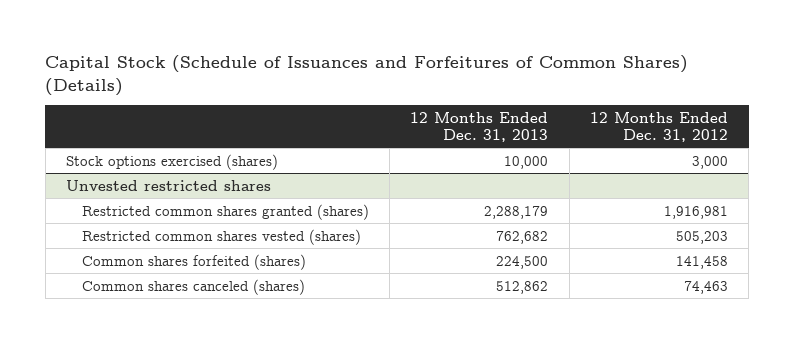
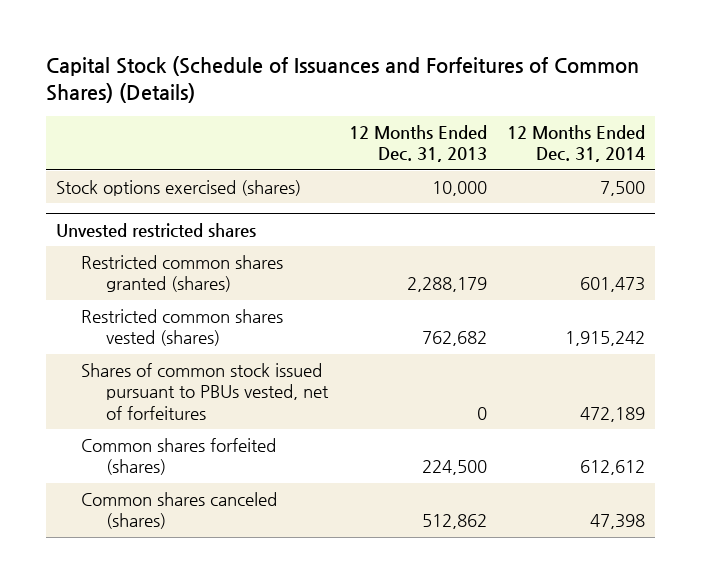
[589,111,728,142] 12 Months Ended Dec. 31, 2012 -> none
none -> [507,125,646,163] 12 Months Ended Dec. 31, 2014
none -> [81,363,330,420] Shares of common stock issued pursuant to PBUs vested, net of forfeitures

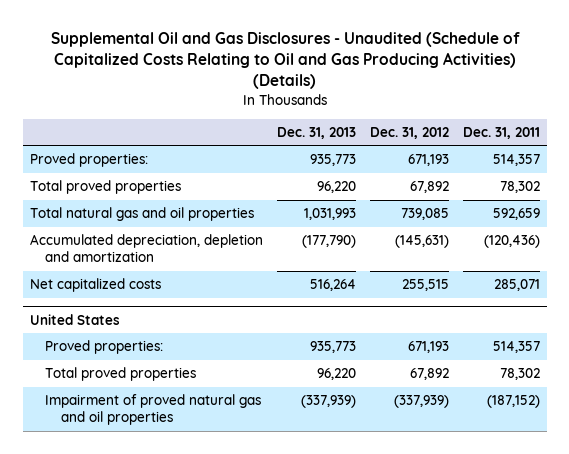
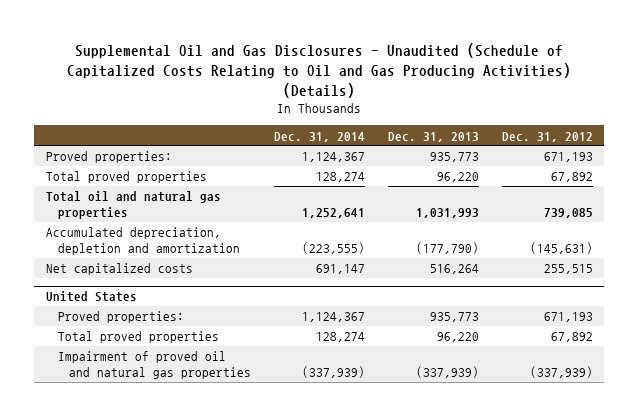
[462,126,540,139] Dec. 31, 2011 -> none
none -> [274,131,366,142] Dec. 31, 2014
[29,207,254,222] Total natural gas and oil properties -> [45,191,221,220] Total oil and natural gas properties
[45,394,262,426] Impairment of proved natural gas and oil properties -> [57,351,252,380] Impairment of proved oil and natural gas properties

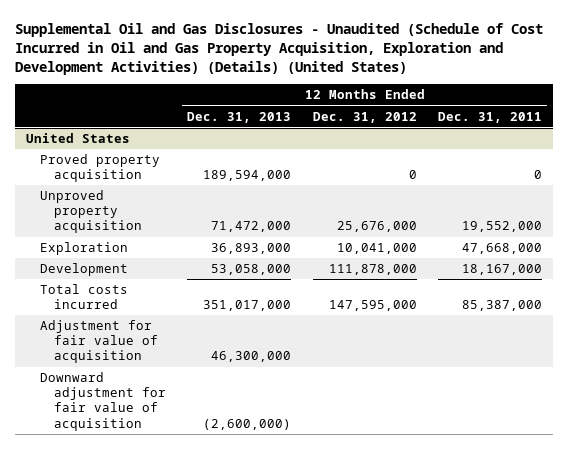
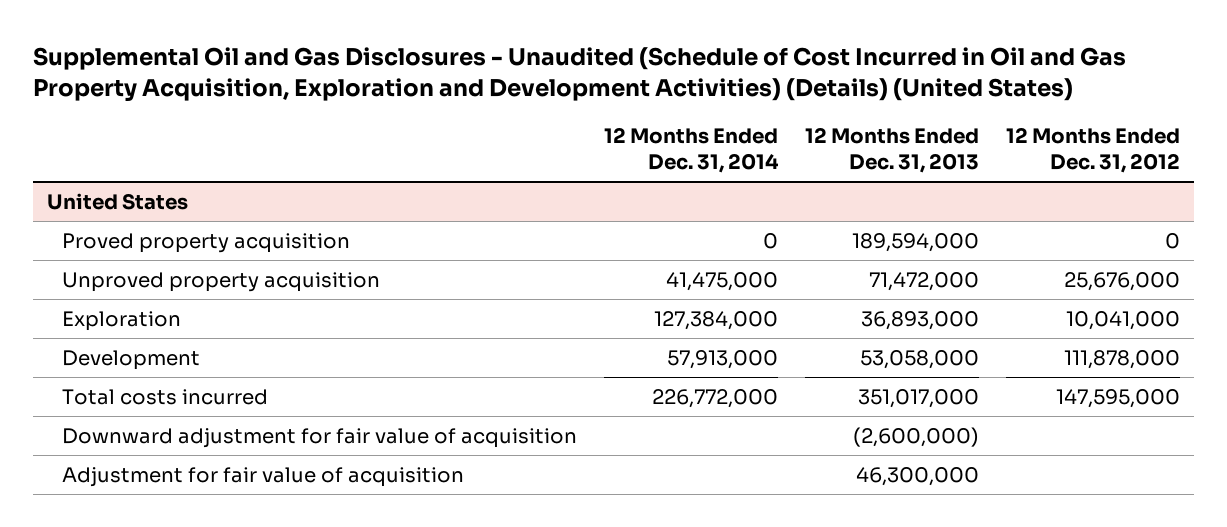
[437,111,542,123] Dec. 31, 2011 -> none
none -> [604,126,780,173] 12 Months Ended Dec. 31, 2014
[39,320,158,364] Adjustment for fair value of acquisition -> [62,466,465,487] Adjustment for fair value of acquisition

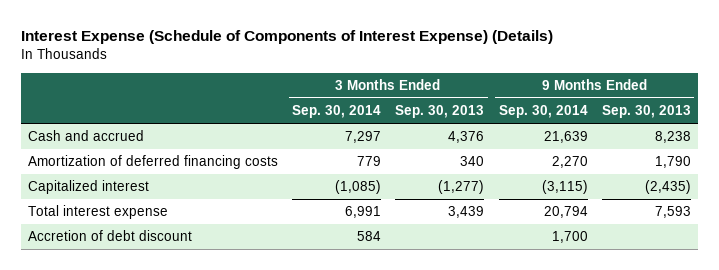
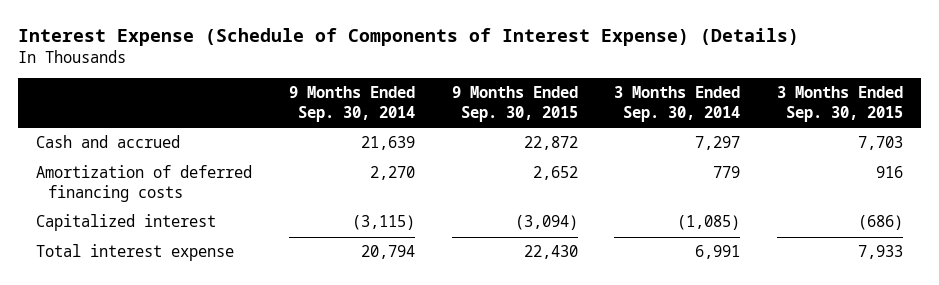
[395,104,485,118] Sep. 30, 2013 -> none
[601,104,691,118] Sep. 30, 2013 -> none
none -> [451,86,578,123] 9 Months Ended Sep. 30, 2015
none -> [777,86,904,123] 3 Months Ended Sep. 30, 2015
[27,230,192,242] Accretion of debt discount -> none

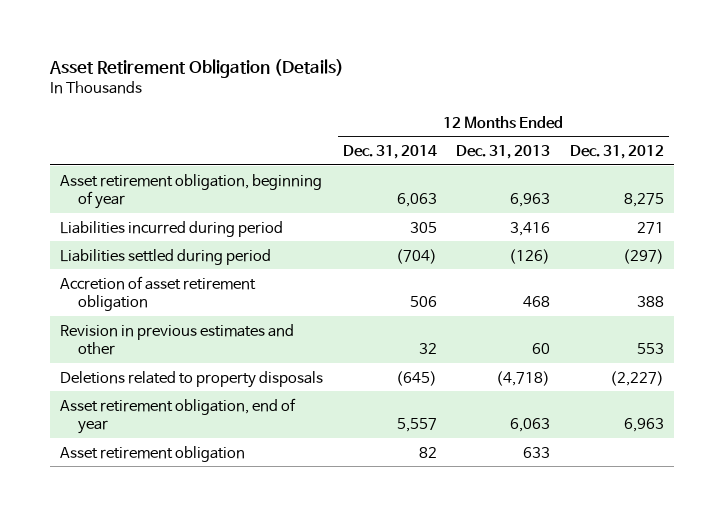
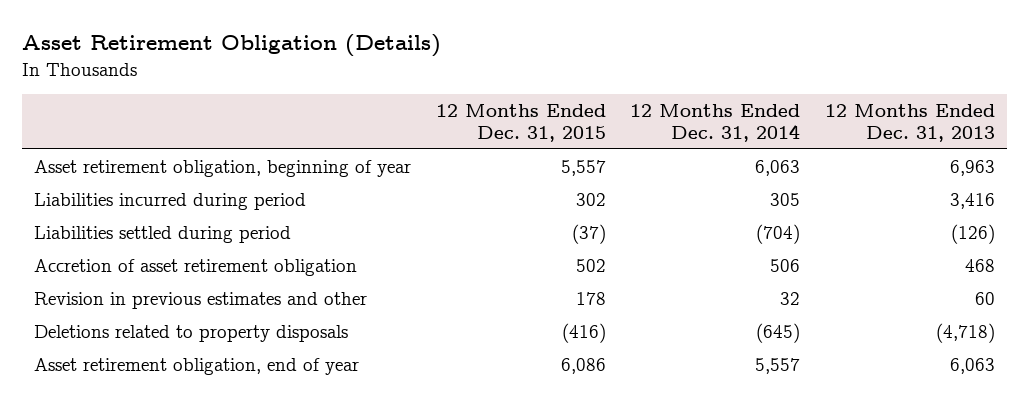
[570,144,665,159] Dec. 31, 2012 -> none
none -> [435,104,606,142] 12 Months Ended Dec. 31, 2015
[59,445,245,462] Asset retirement obligation -> none

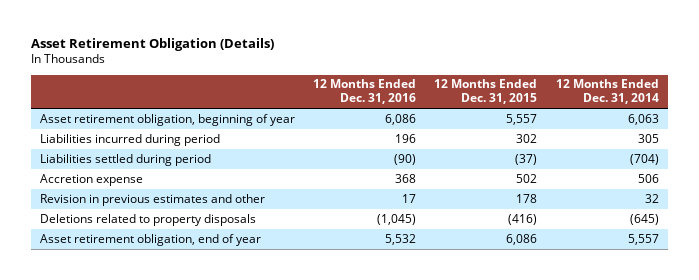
[825,104,996,142] 12 Months Ended Dec. 31, 2013 -> none
none -> [313,79,417,105] 12 Months Ended Dec. 31, 2016
[33,258,357,276] Accretion of asset retirement obligation -> [39,173,143,186] Accretion expense

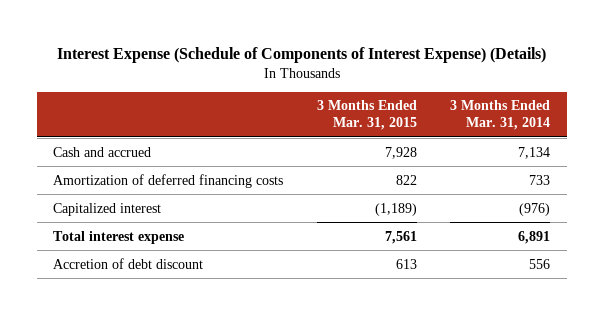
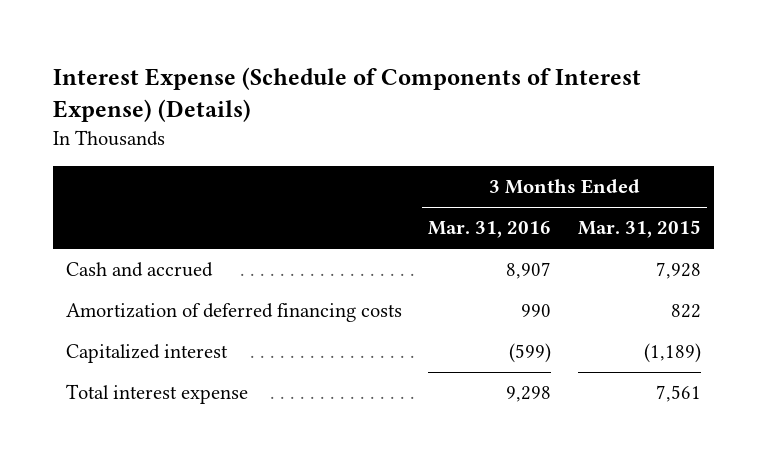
[450,100,551,131] 3 Months Ended Mar. 31, 2014 -> none
none -> [428,221,552,239] Mar. 31, 2016
[53,257,204,269] Accretion of debt discount -> none

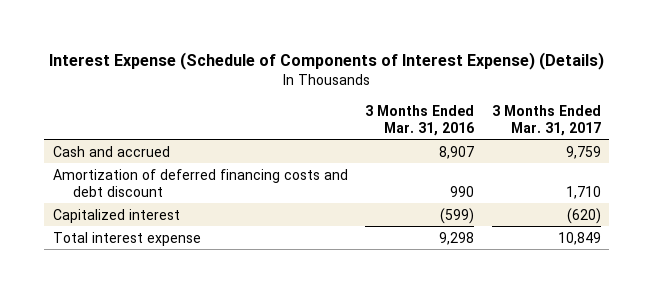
[577,220,701,239] Mar. 31, 2015 -> none
none -> [491,104,601,136] 3 Months Ended Mar. 31, 2017
[66,303,403,323] Amortization of deferred financing costs -> [52,168,348,197] Amortization of deferred financing costs and debt discount

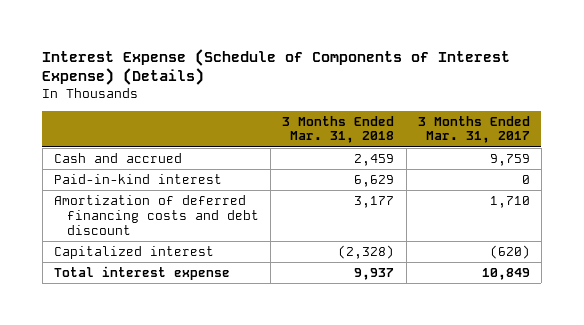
[365,104,475,136] 3 Months Ended Mar. 31, 2016 -> none
none -> [282,115,395,144] 3 Months Ended Mar. 31, 2018
none -> [53,173,222,184] Paid-in-kind interest

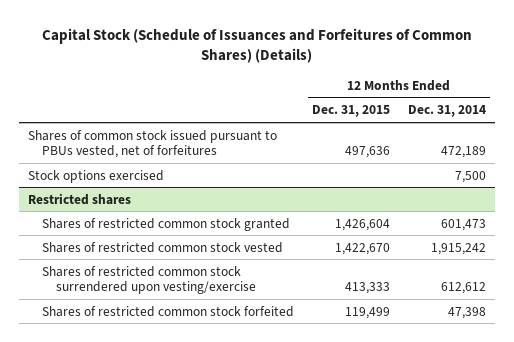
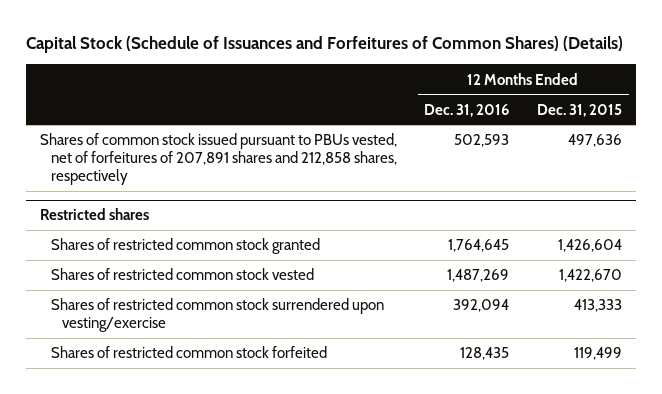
[408,105,487,118] Dec. 31, 2014 -> none
none -> [424,103,510,117] Dec. 31, 2016
[28,169,165,183] Stock options exercised -> none
[28,129,278,159] Shares of common stock issued pursuant to PBUs vested, net of forfeitures -> [40,133,398,186] Shares of common stock issued pursuant to PBUs vested, net of forfeitures of 207,891 shares and 212,858 shares, respectively

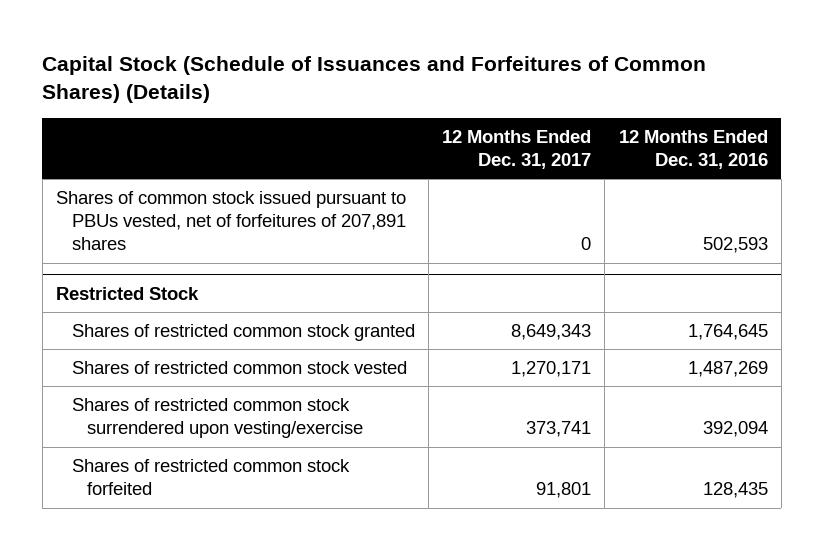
[536,103,622,117] Dec. 31, 2015 -> none
none -> [442,129,592,169] 12 Months Ended Dec. 31, 2017
[40,133,398,186] Shares of common stock issued pursuant to PBUs vested, net of forfeitures of 207,891 shares and 212,858 shares, respectively -> [56,191,407,251] Shares of common stock issued pursuant to PBUs vested, net of forfeitures of 207,891 shares
[40,208,150,221] Restricted shares -> [56,286,200,300] Restricted Stock

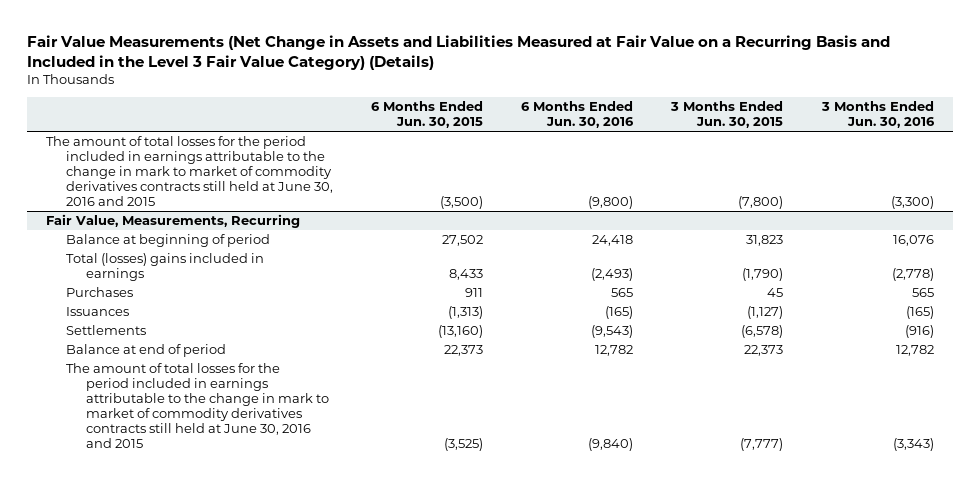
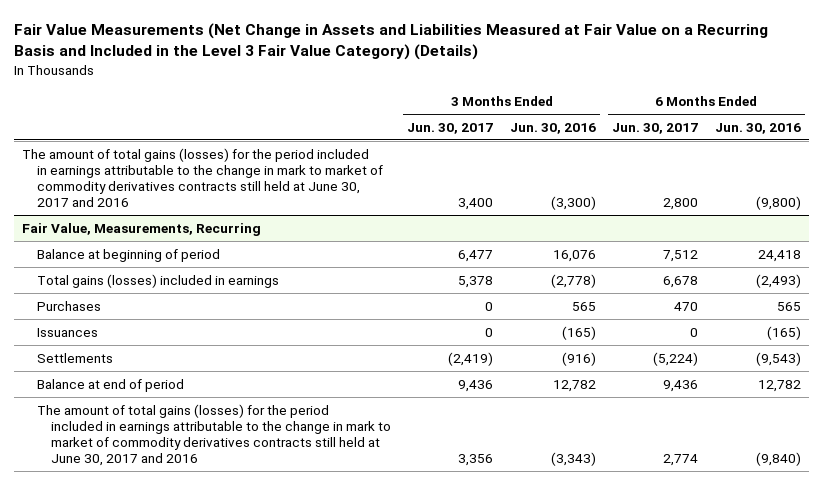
[371,101,484,129] 6 Months Ended Jun. 30, 2015 -> none
[670,101,784,129] 3 Months Ended Jun. 30, 2015 -> none
none -> [407,122,494,134] Jun. 30, 2017
none -> [612,122,699,134] Jun. 30, 2017
[45,136,334,207] The amount of total losses for the period included in earnings attributable to the change in mark to market of commodity derivatives contracts still held at June 30, 2016 and 2015 -> [22,147,383,208] The amount of total gains (losses) for the period included in earnings attributable to the change in mark to market of commodity derivatives contracts still held at June 30, 2017 and 2016
[66,253,265,282] Total (losses) gains included in earnings -> [36,273,279,288] Total gains (losses) included in earnings
[66,363,330,449] The amount of total losses for the period included in earnings attributable to the change in mark to market of commodity derivatives contracts still held at June 30, 2016 and 2015 -> [36,403,392,467] The amount of total gains (losses) for the period included in earnings attributable to the change in mark to market of commodity derivatives contracts still held at June 30, 2017 and 2016

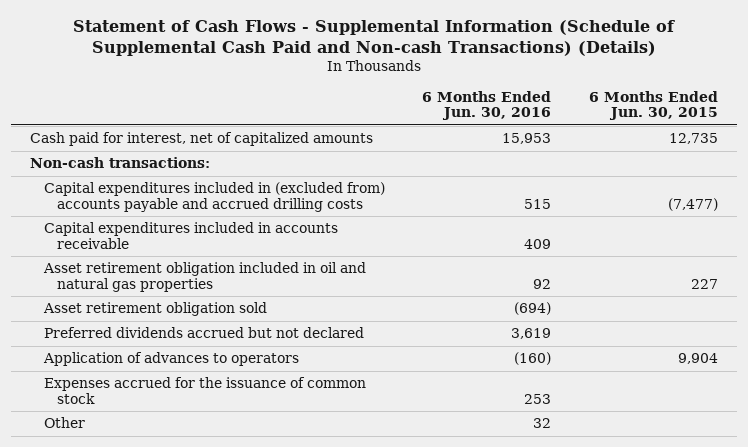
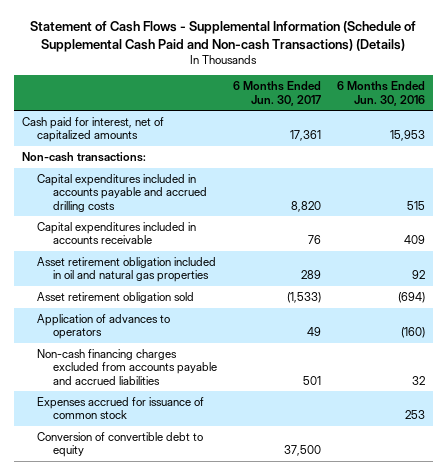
[589,90,719,121] 6 Months Ended Jun. 30, 2015 -> none
none -> [232,81,321,106] 6 Months Ended Jun. 30, 2017
[43,182,385,213] Capital expenditures included in (excluded from) accounts payable and accrued drilling costs -> [37,173,207,212] Capital expenditures included in accounts payable and accrued drilling costs
[43,327,364,339] Preferred dividends accrued but not declared -> none
[43,417,85,429] Other -> none
none -> [37,348,217,385] Non-cash financing charges excluded from accounts payable and accrued liabilities
[43,377,366,405] Expenses accrued for the issuance of common stock -> [37,396,205,420] Expenses accrued for issuance of common stock
none -> [37,431,204,458] Conversion of convertible debt to equity

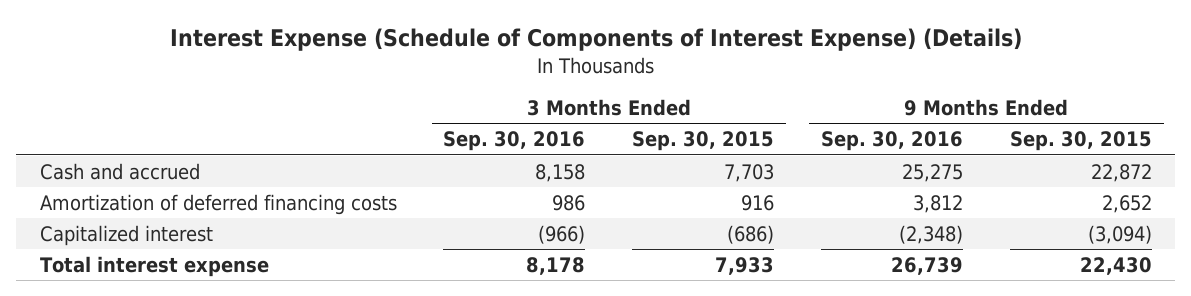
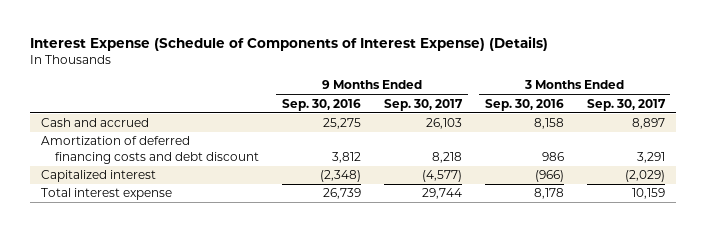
[632,131,775,152] Sep. 30, 2015 -> none
[1009,131,1152,152] Sep. 30, 2015 -> none
none -> [383,98,463,111] Sep. 30, 2017
none -> [586,98,666,111] Sep. 30, 2017
[39,193,397,215] Amortization of deferred financing costs -> [41,136,260,164] Amortization of deferred financing costs and debt discount

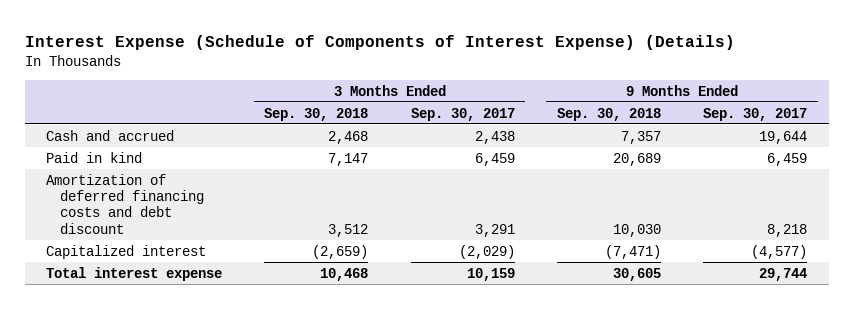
[281,98,361,111] Sep. 30, 2016 -> none
[484,98,564,111] Sep. 30, 2016 -> none
none -> [264,107,369,121] Sep. 30, 2018
none -> [557,107,662,121] Sep. 30, 2018
[425,118,462,130] 26,103 -> [759,130,808,144] 19,644
[631,118,665,130] 8,897 -> [474,130,515,144] 2,438
none -> [45,151,142,163] Paid in kind

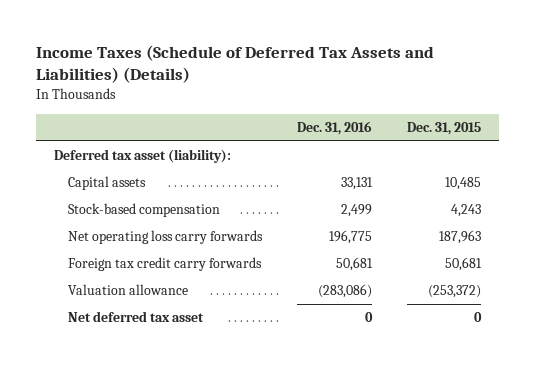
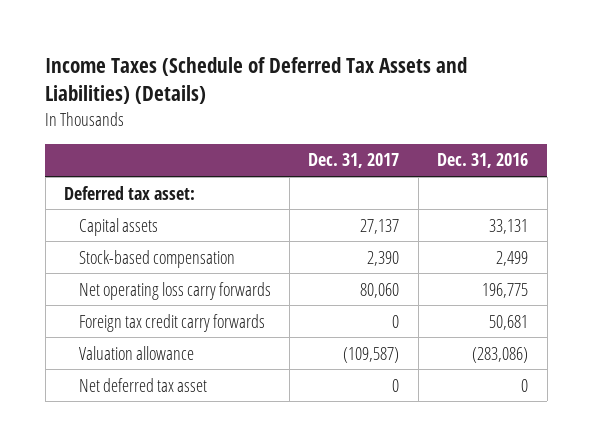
[407,121,482,135] Dec. 31, 2015 -> none
none -> [308,153,400,169] Dec. 31, 2017
[53,149,231,164] Deferred tax asset (liability): -> [64,185,196,200] Deferred tax asset:

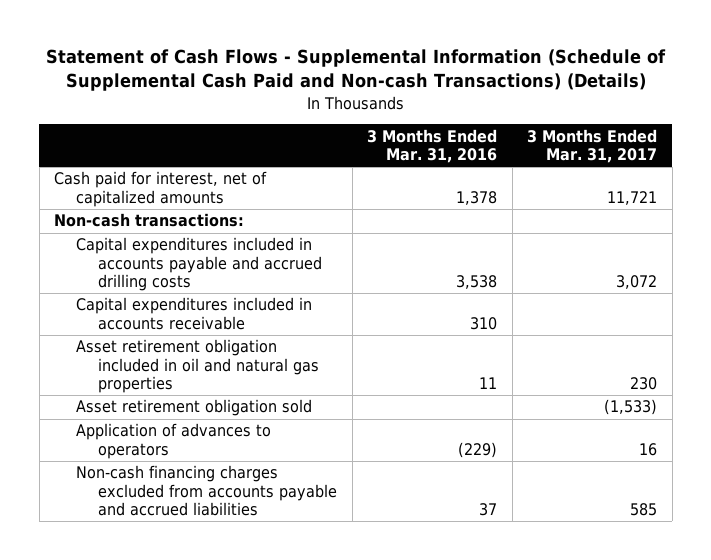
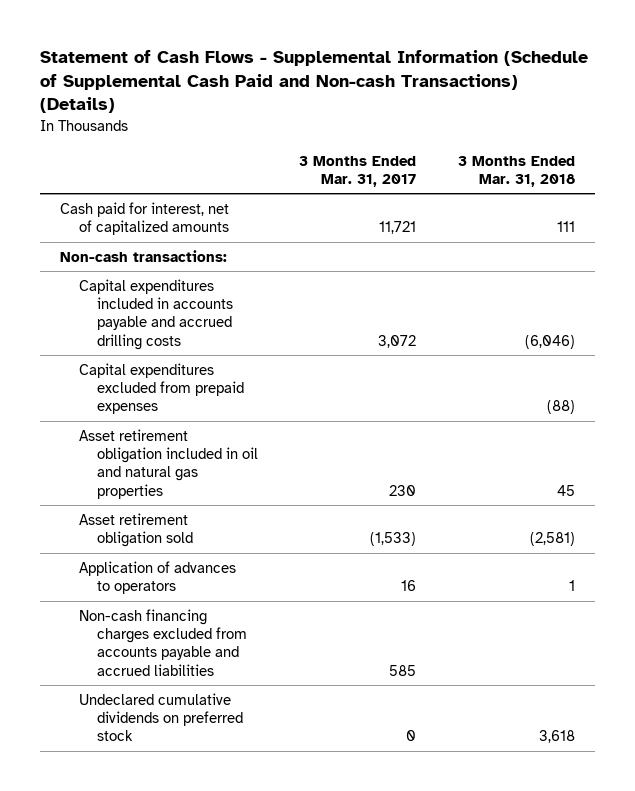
[367,128,498,163] 3 Months Ended Mar. 31, 2016 -> none
none -> [457,155,575,187] 3 Months Ended Mar. 31, 2018
[76,297,313,330] Capital expenditures included in accounts receivable -> none
none -> [78,362,244,415] Capital expenditures excluded from prepaid expenses
none -> [78,692,243,742] Undeclared cumulative dividends on preferred stock

